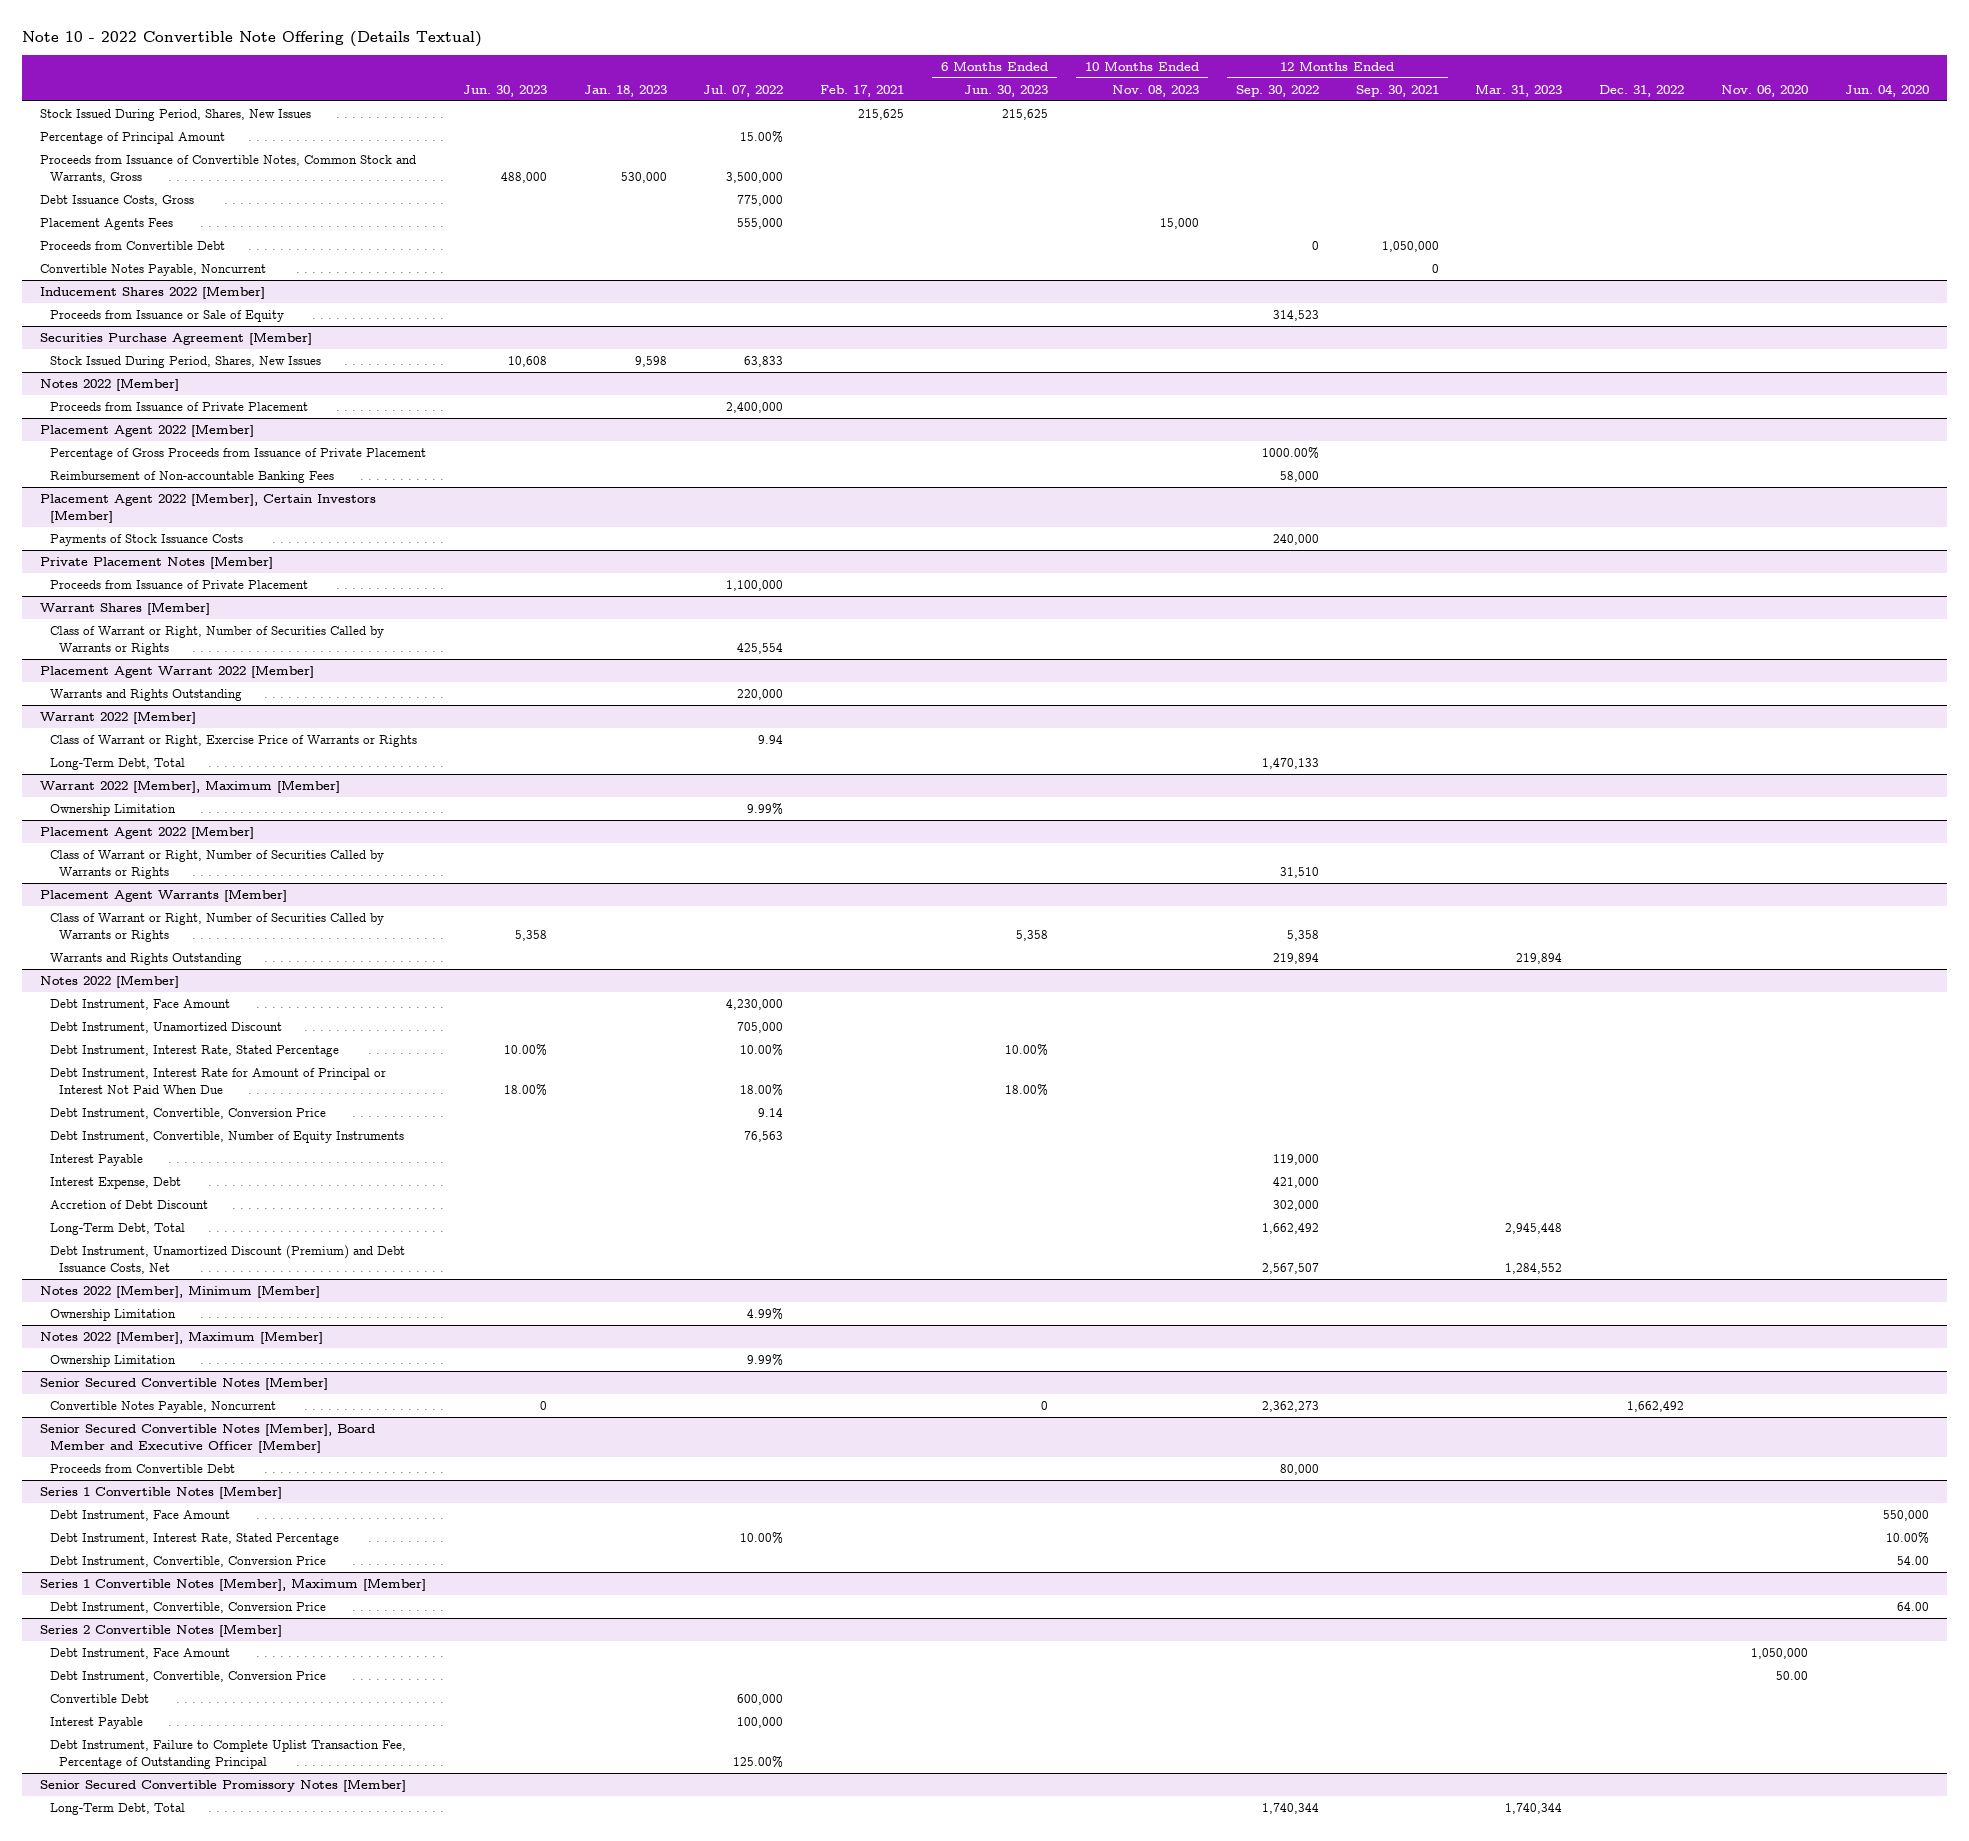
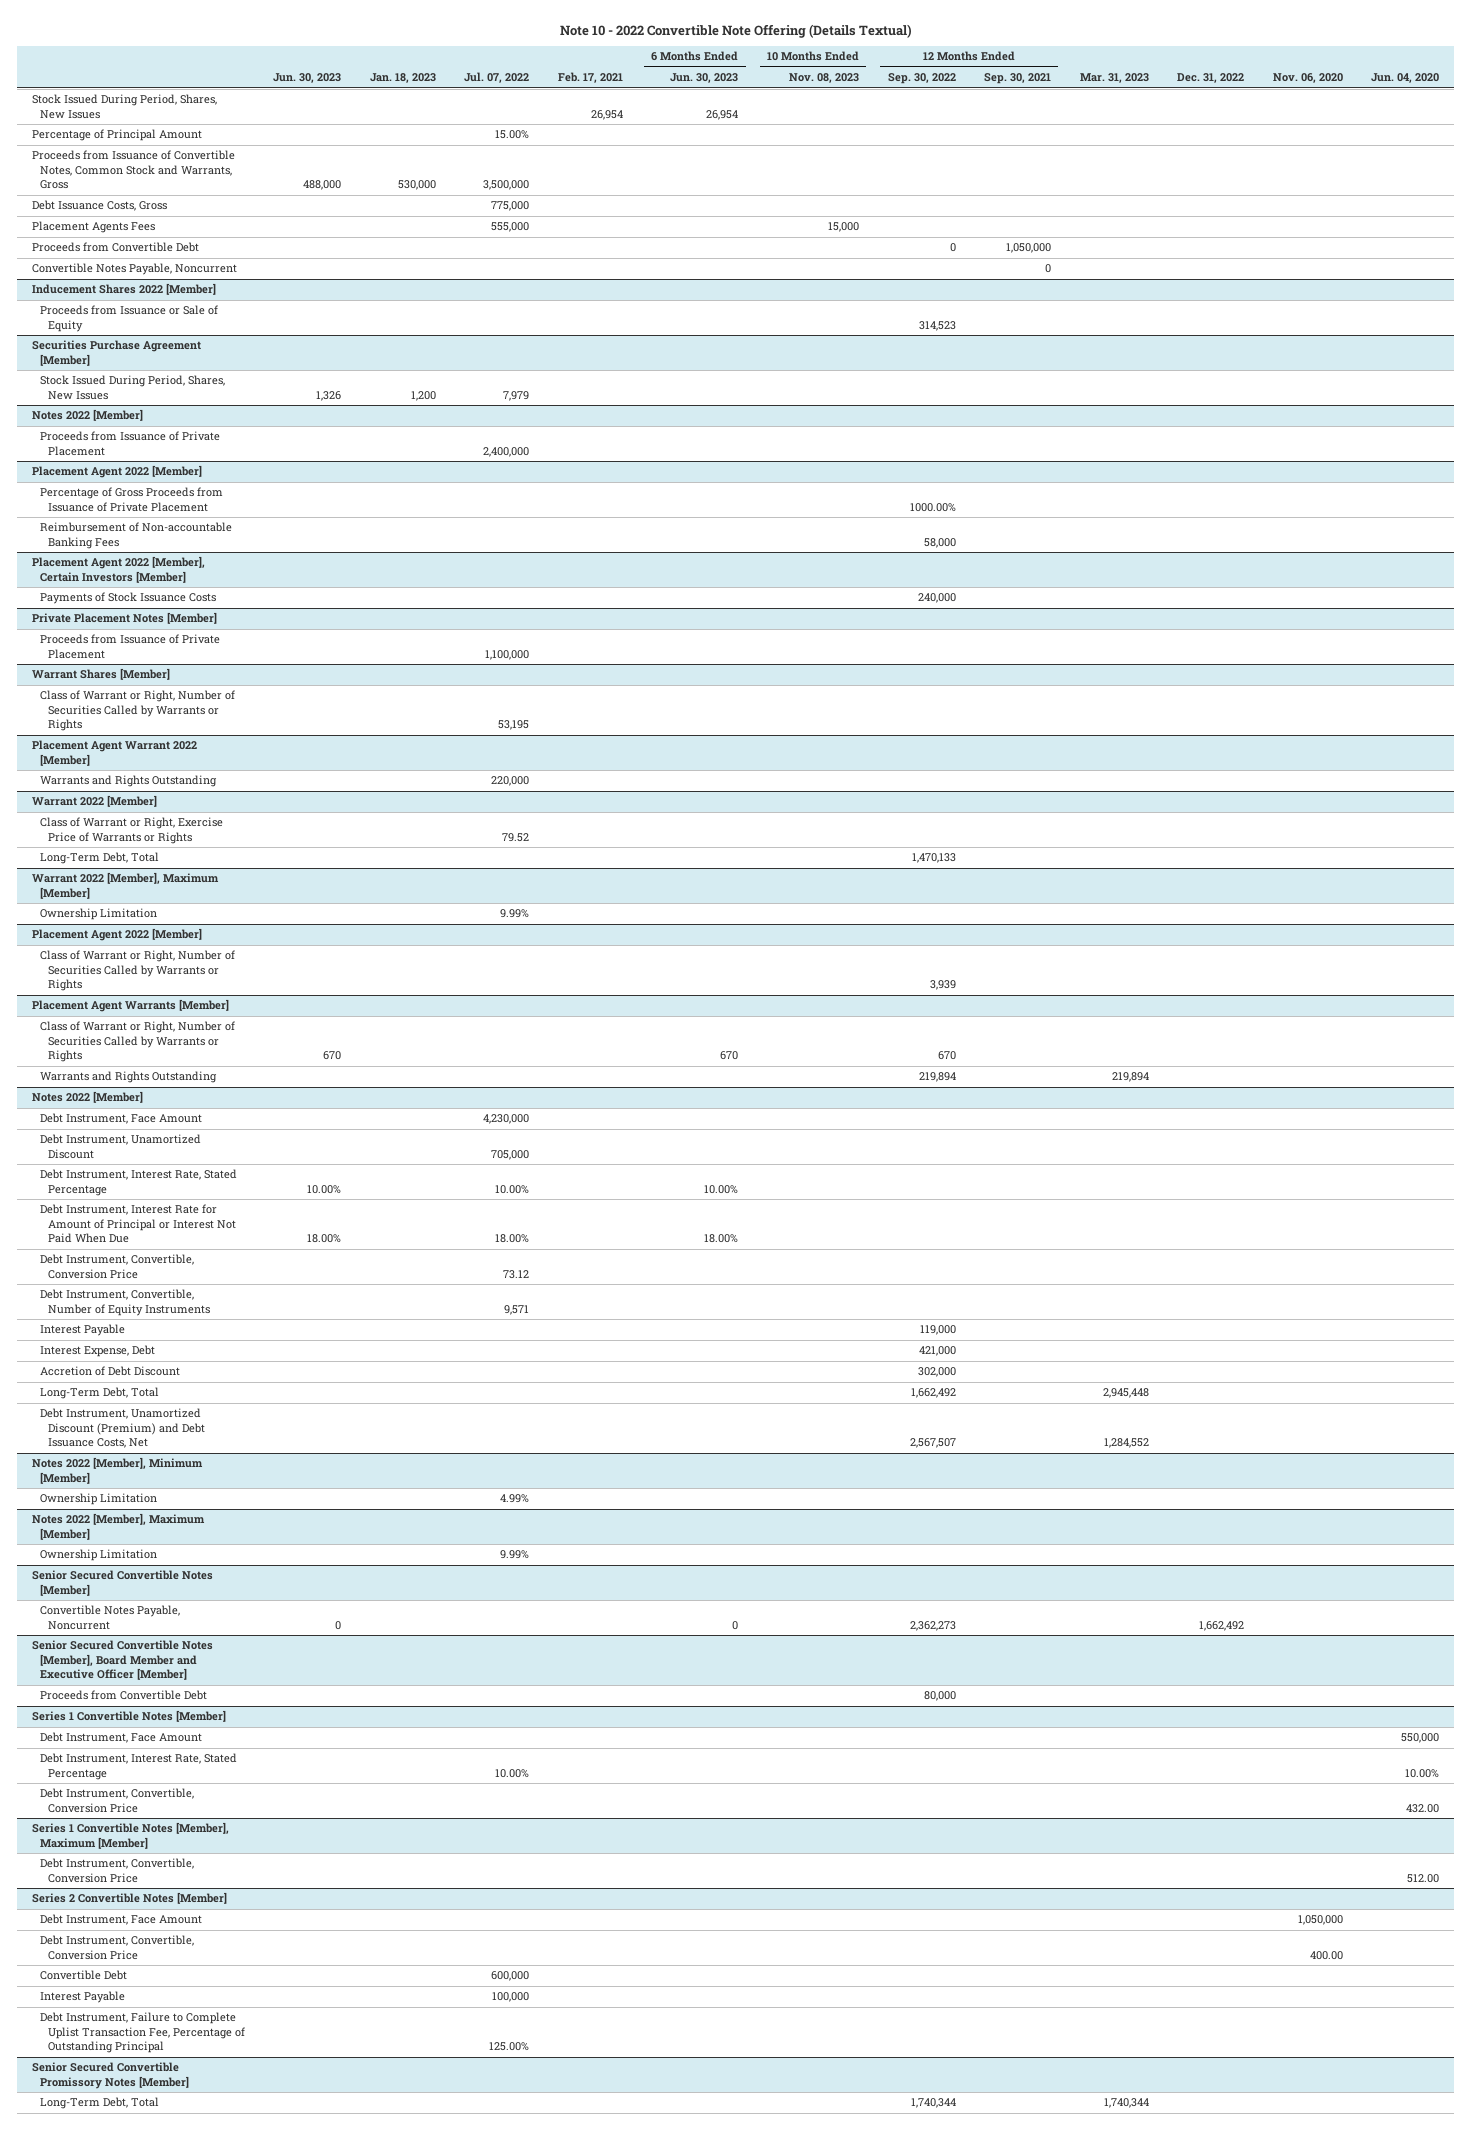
[858,108,905,120] 215,625 -> [590,109,623,120] 26,954
[1002,108,1049,120] 215,625 -> [706,109,739,120] 26,954
[507,355,547,367] 10,608 -> [316,390,342,401] 1,326
[634,355,667,367] 9,598 -> [410,390,436,401] 1,200
[744,355,784,367] 63,833 -> [503,390,530,401] 7,979
[737,642,784,654] 425,554 -> [498,720,530,731] 53,195
[758,734,784,744] 9.94 -> [502,832,530,842] 79.52
[1279,866,1319,878] 31,510 -> [929,980,956,991] 3,939
[514,929,547,941] 5,358 -> [323,1051,342,1061] 670
[1016,929,1049,941] 5,358 -> [720,1051,739,1061] 670
[1286,929,1319,941] 5,358 -> [937,1051,956,1061] 670
[758,1107,784,1117] 9.14 -> [503,1269,530,1279] 73.12
[744,1130,784,1142] 76,563 -> [504,1304,530,1315] 9,571
[1896,1555,1929,1565] 54.00 -> [1406,1803,1440,1813] 432.00
[1896,1601,1929,1611] 64.00 -> [1407,1873,1440,1883] 512.00
[1776,1670,1809,1680] 50.00 -> [1309,1950,1343,1960] 400.00

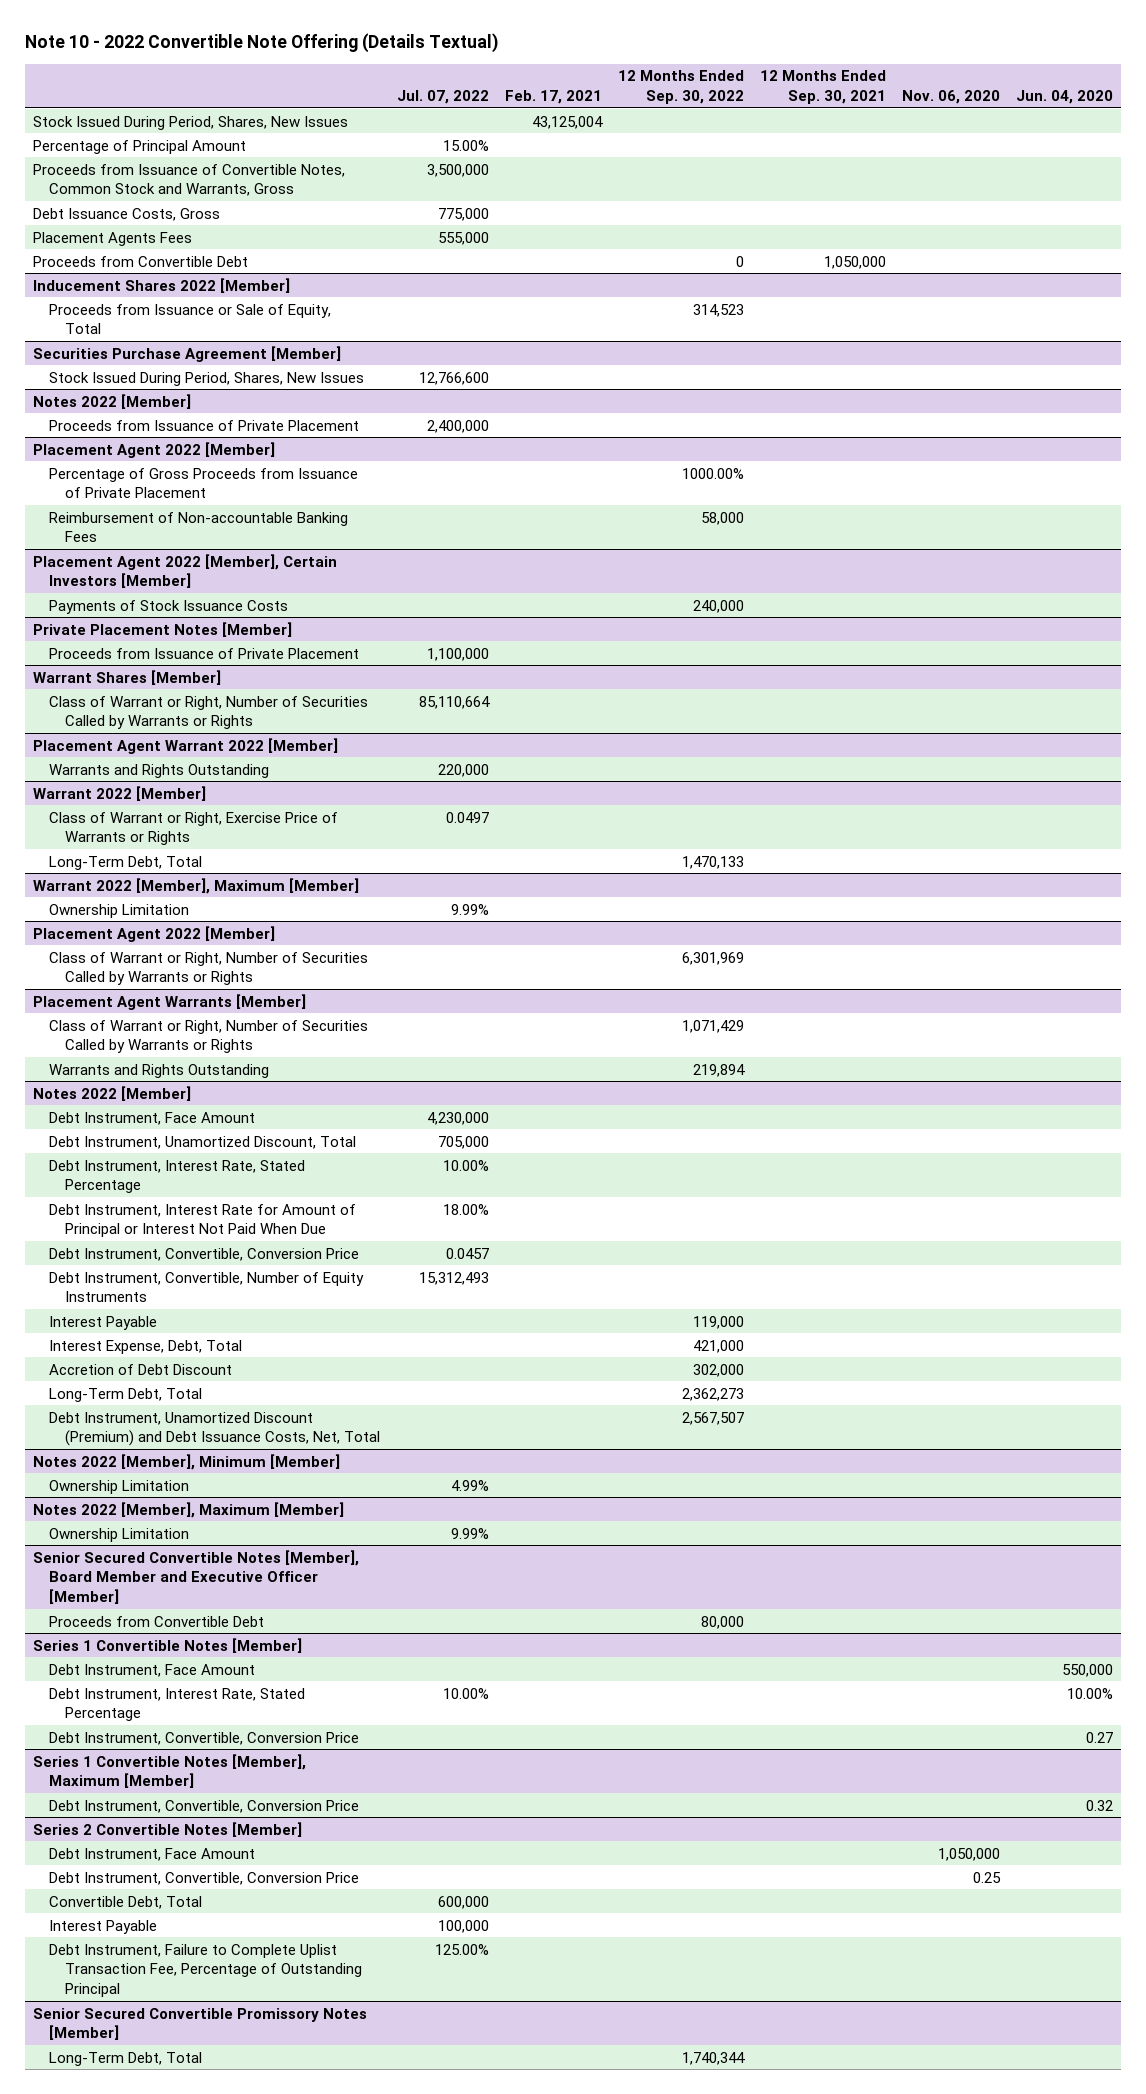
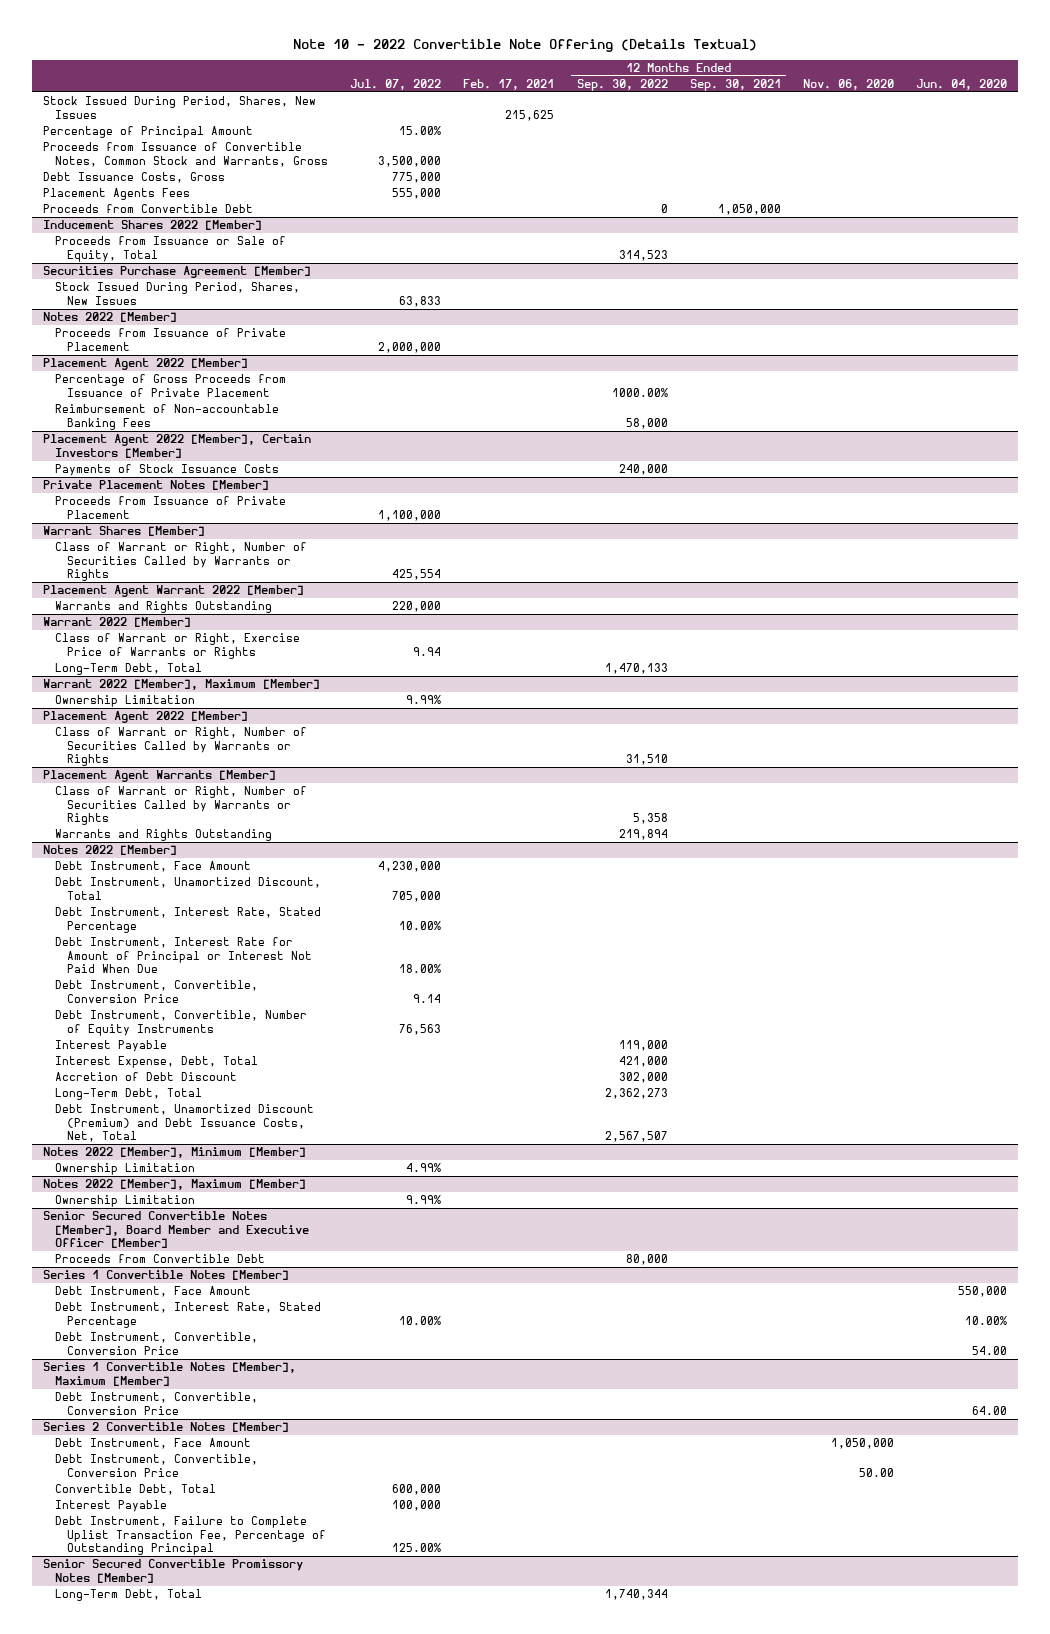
[531,115,603,129] 43,125,004 -> [505,109,555,121] 215,625
[418,371,489,385] 12,766,600 -> [399,295,442,307] 63,833
[426,419,489,433] 2,400,000 -> [378,341,442,353] 2,000,000
[418,695,490,709] 85,110,664 -> [392,569,442,581] 425,554
[445,811,489,823] 0.0497 -> [413,646,442,656] 9.94
[681,951,744,965] 6,301,969 -> [625,754,668,766] 31,510
[681,1019,744,1033] 1,071,429 -> [632,813,668,825] 5,358
[445,1247,489,1259] 0.0457 -> [413,993,442,1003] 9.14
[418,1271,489,1285] 15,312,493 -> [399,1023,442,1035] 76,563
[1086,1731,1114,1743] 0.27 -> [971,1345,1007,1355] 54.00
[1086,1799,1114,1811] 0.32 -> [971,1405,1007,1415] 64.00
[973,1871,1002,1883] 0.25 -> [858,1467,894,1477] 50.00

